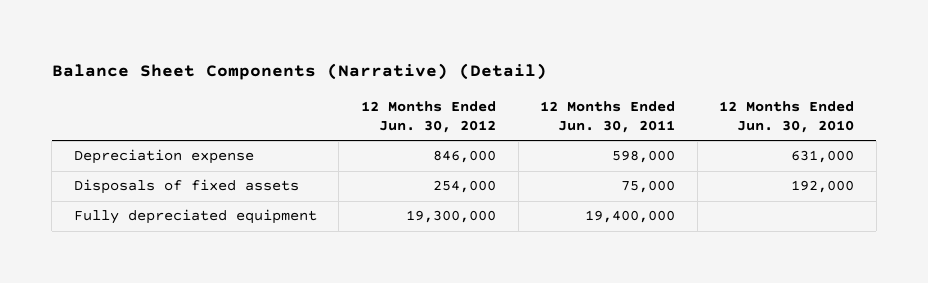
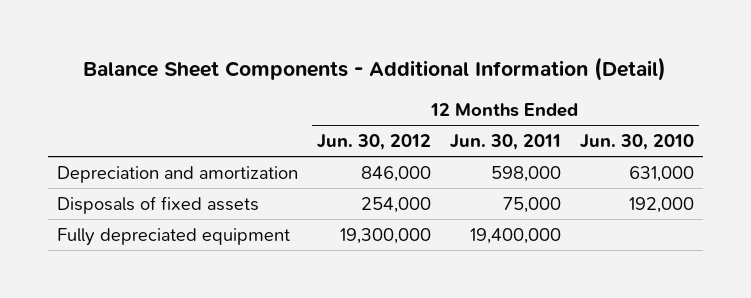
[51,62,547,80] Balance Sheet Components (Narrative) (Detail) -> [83,57,667,82] Balance Sheet Components - Additional Information (Detail)
[73,149,254,165] Depreciation expense -> [56,165,298,183] Depreciation and amortization

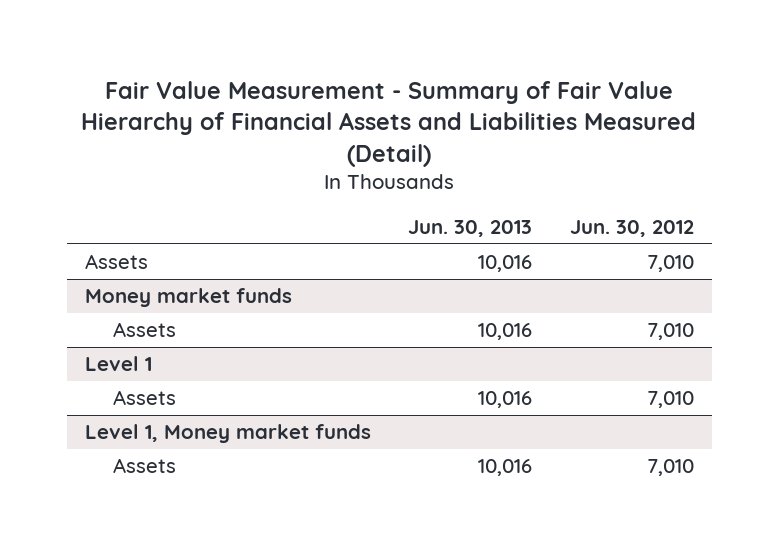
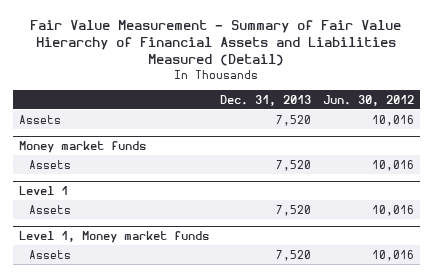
[408,219,533,237] Jun. 30, 2013 -> none
none -> [220,94,312,106] Dec. 31, 2013
[646,255,694,273] 7,010 -> [372,114,415,126] 10,016
[646,323,694,341] 7,010 -> [372,159,415,171] 10,016
[646,391,694,409] 7,010 -> [372,204,415,216] 10,016
[646,459,694,477] 7,010 -> [372,249,415,261] 10,016

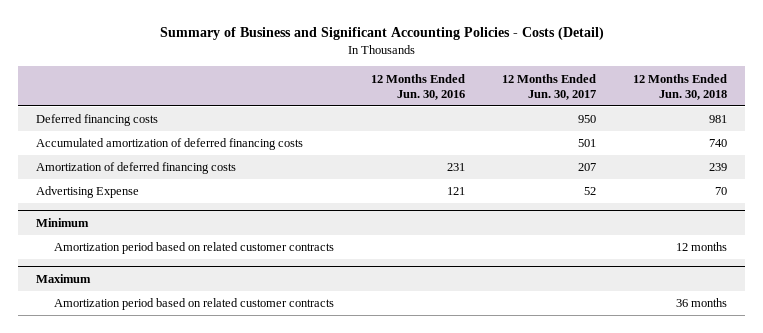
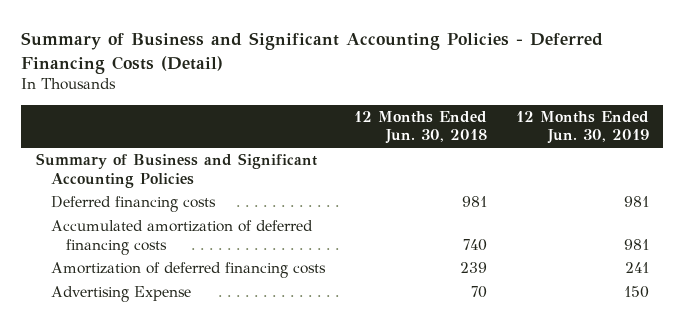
[159,27,604,41] Summary of Business and Significant Accounting Policies - Costs (Detail) -> [21,32,604,74] Summary of Business and Significant Accounting Policies - Deferred Financing Costs (Detail)
[370,73,465,100] 12 Months Ended Jun. 30, 2016 -> none
[501,73,596,100] 12 Months Ended Jun. 30, 2017 -> none
none -> [515,110,649,145] 12 Months Ended Jun. 30, 2019
none -> [35,153,317,188] Summary of Business and Significant Accounting Policies
[36,217,90,227] Minimum -> none
[53,242,334,255] Amortization period based on related customer contracts -> none
[36,273,92,283] Maximum -> none
[53,298,334,311] Amortization period based on related customer contracts -> none

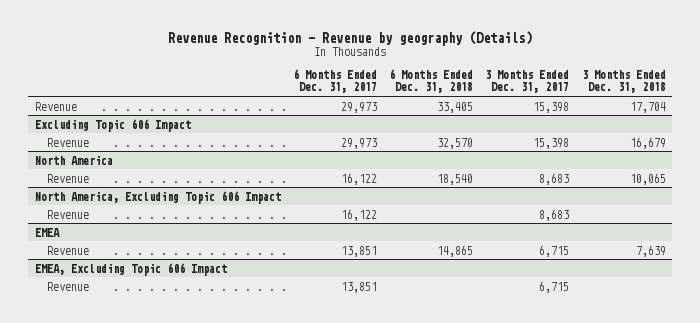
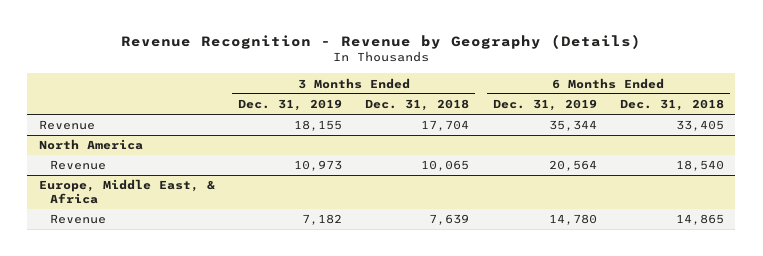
[168,31,533,47] Revenue Recognition - Revenue by geography (Details) -> [121,33,642,49] Revenue Recognition - Revenue by Geography (Details)
[292,69,377,94] 6 Months Ended Dec. 31, 2017 -> none
[485,70,570,94] 3 Months Ended Dec. 31, 2017 -> none
none -> [238,99,343,112] Dec. 31, 2019
none -> [492,99,597,112] Dec. 31, 2019
[34,118,191,132] Excluding Topic 606 Impact -> none
[47,137,90,147] Revenue -> none
[34,190,281,204] North America, Excluding Topic 606 Impact -> none
[47,209,90,219] Revenue -> none
[34,227,60,237] EMEA -> [39,179,216,205] Europe, Middle East, & Africa
[34,262,227,276] EMEA, Excluding Topic 606 Impact -> none
[47,281,90,291] Revenue -> none

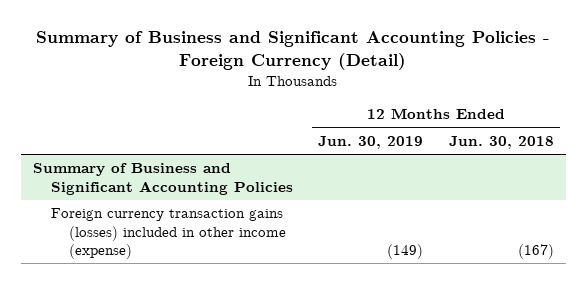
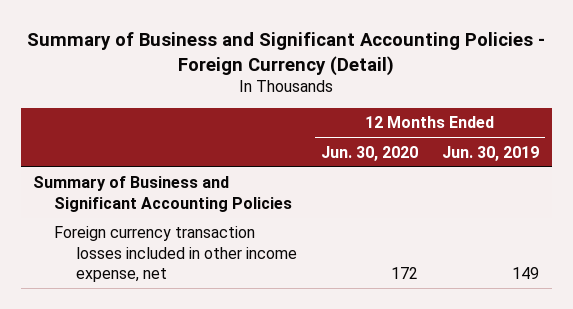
[448,136,554,150] Jun. 30, 2018 -> none
none -> [320,145,418,161] Jun. 30, 2020
[51,208,287,259] Foreign currency transaction gains (losses) included in other income (expense) -> [54,226,297,282] Foreign currency transaction losses included in other income expense, net
[387,243,424,259] (149) -> [512,266,540,279] 149

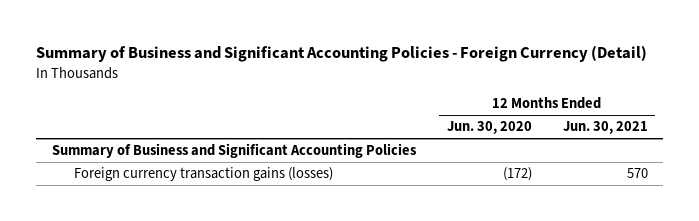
[442,145,540,161] Jun. 30, 2019 -> none
none -> [562,121,648,135] Jun. 30, 2021
[54,226,297,282] Foreign currency transaction losses included in other income expense, net -> [73,167,333,182] Foreign currency transaction gains (losses)
[390,266,418,279] 172 -> [502,167,532,182] (172)

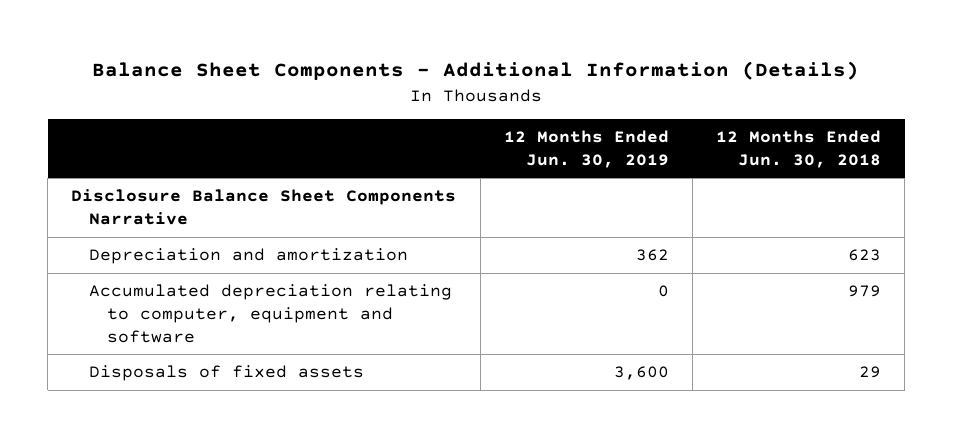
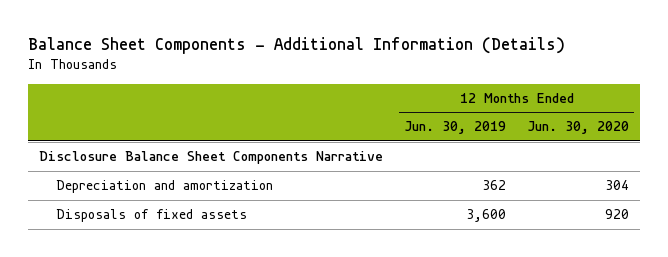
[716,130,882,168] 12 Months Ended Jun. 30, 2018 -> none
none -> [527,121,630,135] Jun. 30, 2020
[89,284,453,343] Accumulated depreciation relating to computer, equipment and software -> none

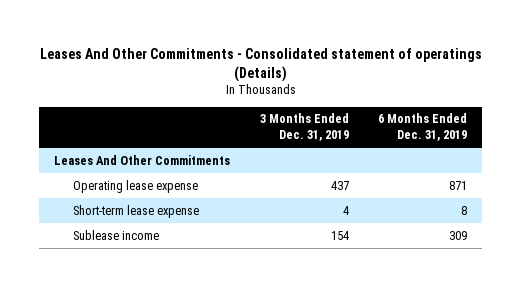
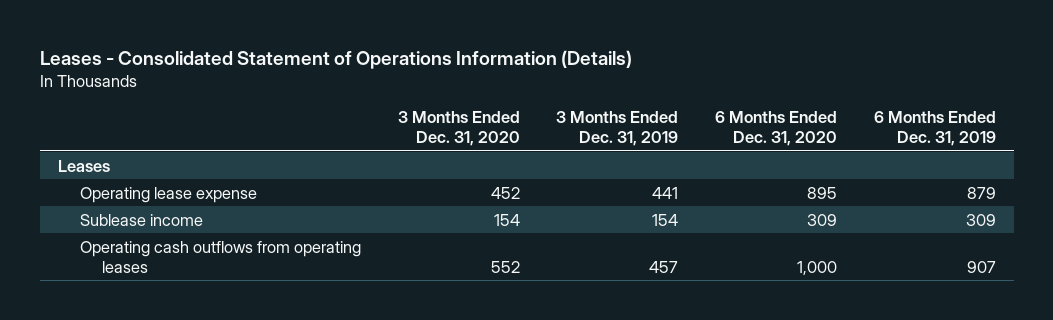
[39,47,482,82] Leases And Other Commitments - Consolidated statement of operatings (Details) -> [39,50,632,70] Leases - Consolidated Statement of Operations Information (Details)
none -> [397,111,520,147] 3 Months Ended Dec. 31, 2020
none -> [714,111,837,147] 6 Months Ended Dec. 31, 2020
[54,154,231,165] Leases And Other Commitments -> none
[73,204,200,218] Short-term lease expense -> none
none -> [57,159,110,172] Leases
[330,180,349,190] 437 -> [652,186,679,199] 441
[449,180,468,190] 871 -> [966,186,996,199] 879
none -> [80,240,362,273] Operating cash outflows from operating leases

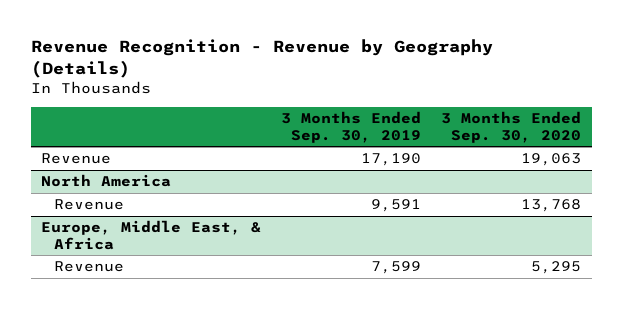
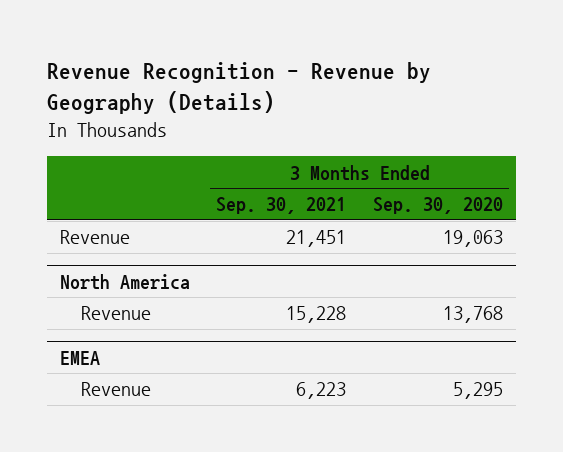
[281,111,422,143] 3 Months Ended Sep. 30, 2019 -> none
none -> [216,197,347,215] Sep. 30, 2021
[40,220,261,250] Europe, Middle East, & Africa -> [59,350,100,365] EMEA

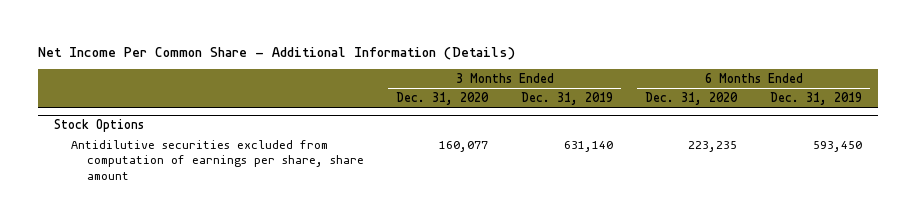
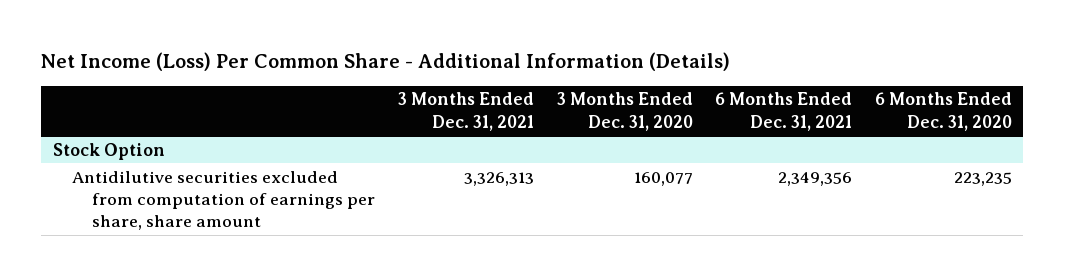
[37,47,515,61] Net Income Per Common Share - Additional Information (Details) -> [41,52,731,72] Net Income (Loss) Per Common Share - Additional Information (Details)
[520,91,613,105] Dec. 31, 2019 -> none
[770,91,863,105] Dec. 31, 2019 -> none
none -> [398,92,535,131] 3 Months Ended Dec. 31, 2021
none -> [715,92,853,131] 6 Months Ended Dec. 31, 2021
[54,119,145,133] Stock Options -> [52,142,165,160] Stock Option

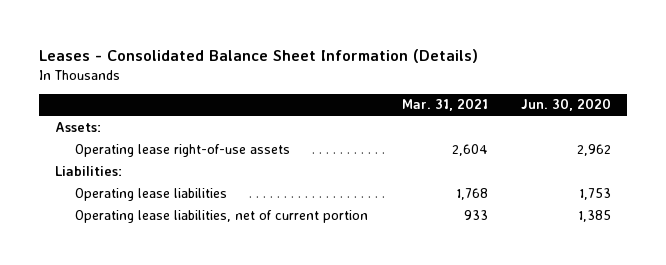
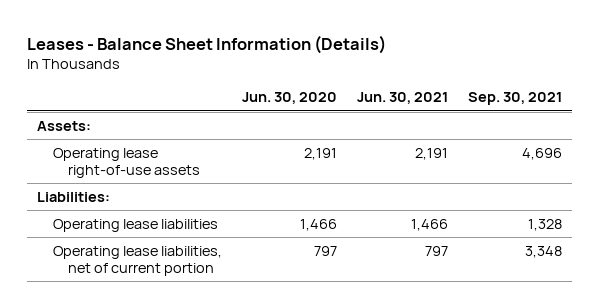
[38,48,478,63] Leases - Consolidated Balance Sheet Information (Details) -> [27,34,387,54] Leases - Balance Sheet Information (Details)
[401,98,488,112] Mar. 31, 2021 -> none
none -> [356,92,448,105] Jun. 30, 2021
none -> [467,92,562,106] Sep. 30, 2021
[576,143,611,156] 2,962 -> [303,147,337,160] 2,191
[578,187,611,200] 1,753 -> [299,218,337,231] 1,466
[577,209,611,222] 1,385 -> [313,245,337,256] 797

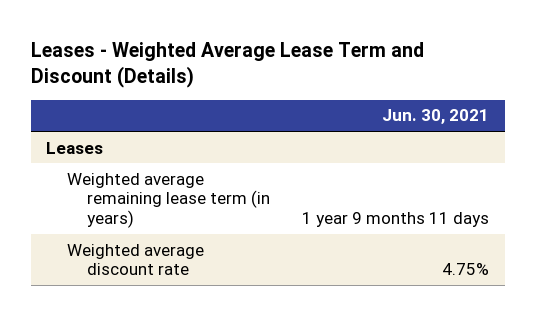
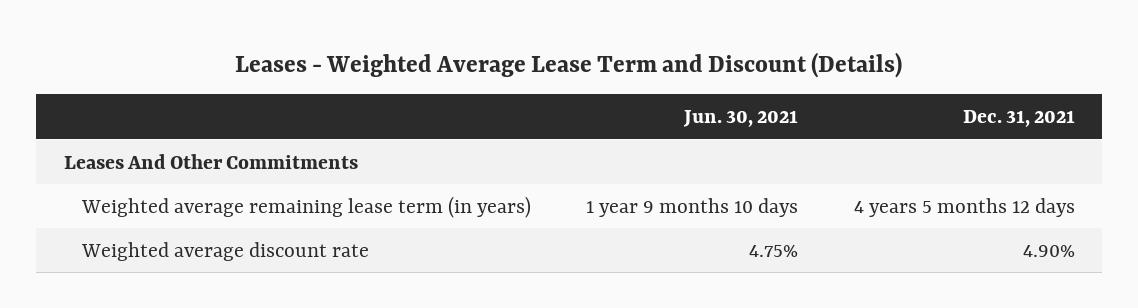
none -> [962,110,1075,128] Dec. 31, 2021
[46,141,104,154] Leases -> none
none -> [63,153,358,169] Leases And Other Commitments
[301,212,489,228] 1 year 9 months 11 days -> [586,197,799,217] 1 year 9 months 10 days

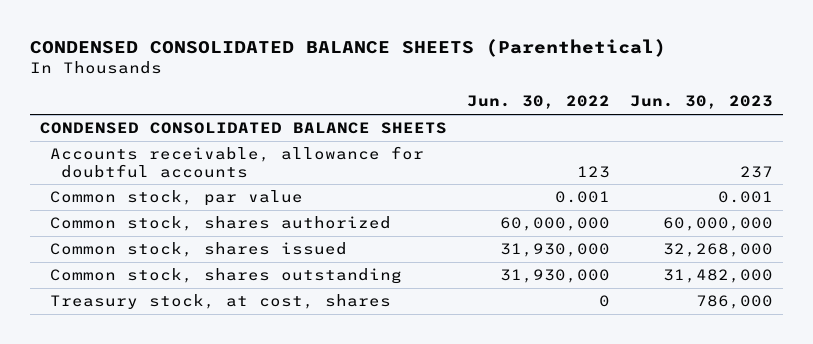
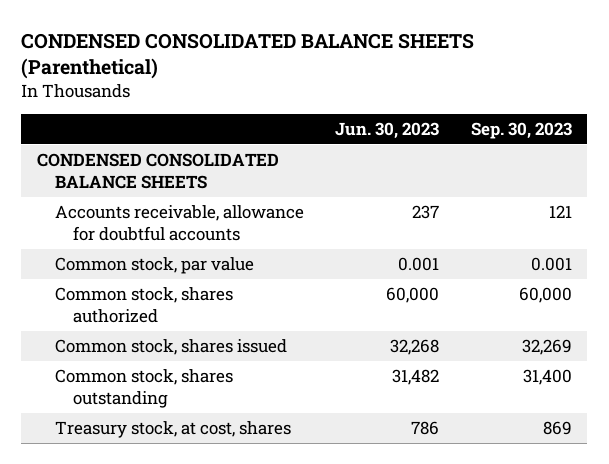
[466,95,610,110] Jun. 30, 2022 -> none
none -> [470,122,572,140] Sep. 30, 2023
[662,217,773,232] 60,000,000 -> [386,286,440,303] 60,000
[662,243,773,258] 32,268,000 -> [390,338,440,355] 32,268
[662,269,773,284] 31,482,000 -> [392,368,440,385] 31,482
[695,295,773,310] 786,000 -> [411,420,440,435] 786

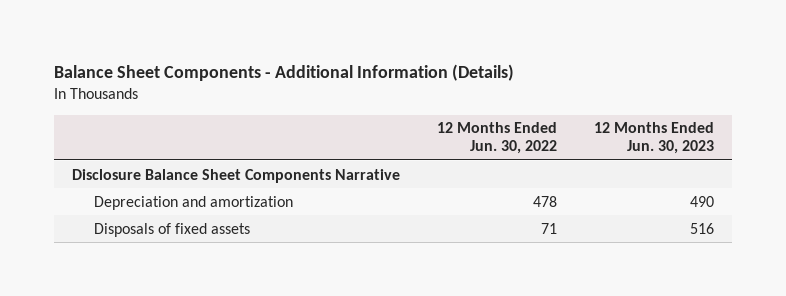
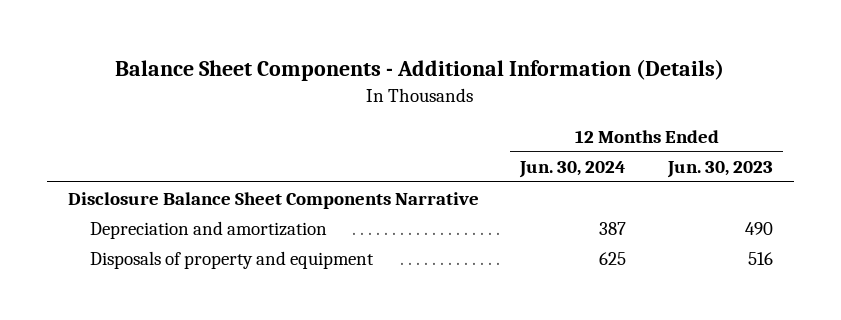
[437,122,558,155] 12 Months Ended Jun. 30, 2022 -> none
none -> [519,160,627,178] Jun. 30, 2024
[93,222,250,237] Disposals of fixed assets -> [89,250,374,269] Disposals of property and equipment

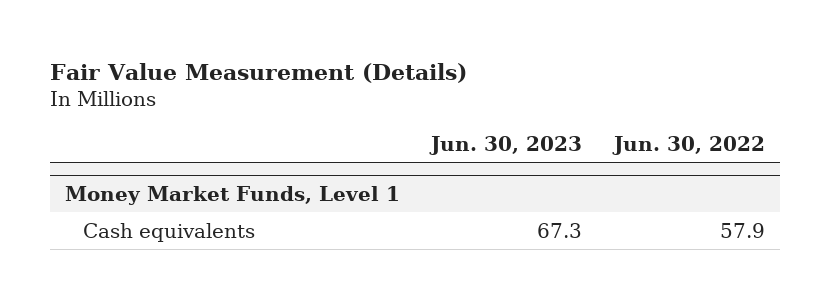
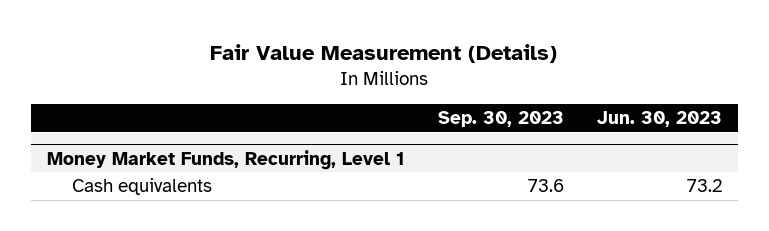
[611,135,765,155] Jun. 30, 2022 -> none
none -> [437,111,564,128] Sep. 30, 2023
[65,185,401,205] Money Market Funds, Level 1 -> [47,149,406,170] Money Market Funds, Recurring, Level 1
[537,222,583,238] 67.3 -> [686,179,722,193] 73.2

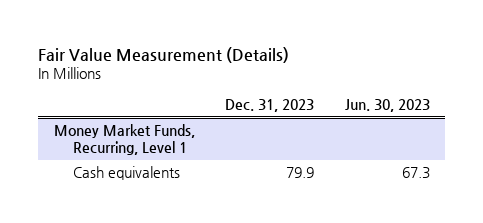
[437,111,564,128] Sep. 30, 2023 -> none
none -> [225,99,315,113] Dec. 31, 2023
[686,179,722,193] 73.2 -> [401,167,430,180] 67.3

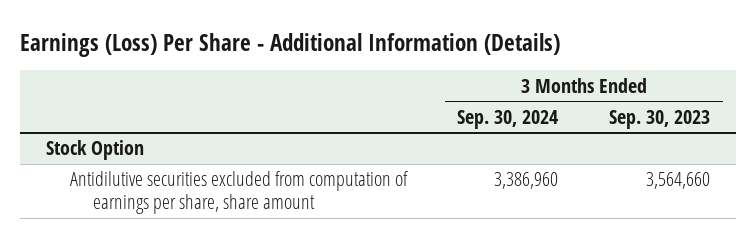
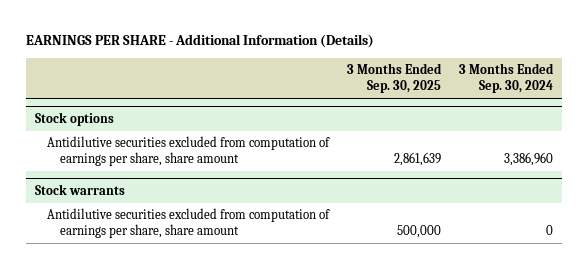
[20,32,561,57] Earnings (Loss) Per Share - Additional Information (Details) -> [26,34,375,49] EARNINGS PER SHARE - Additional Information (Details)
[609,109,711,129] Sep. 30, 2023 -> none
none -> [347,63,443,94] 3 Months Ended Sep. 30, 2025
[45,140,144,161] Stock Option -> [35,112,115,127] Stock options
none -> [35,184,126,196] Stock warrants
none -> [47,208,331,239] Antidilutive securities excluded from computation of earnings per share, share amount

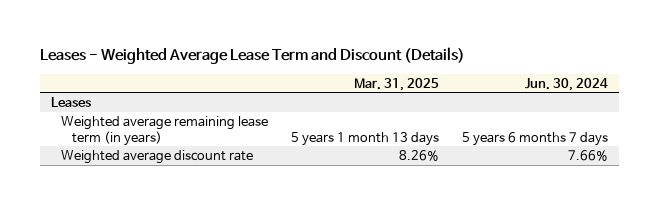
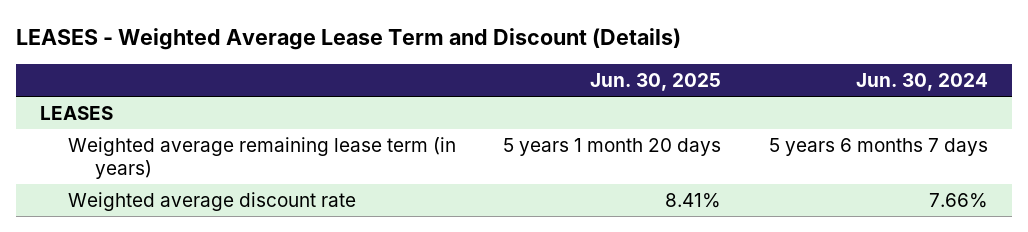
[39,47,465,65] Leases - Weighted Average Lease Term and Discount (Details) -> [15,28,681,51] LEASES - Weighted Average Lease Term and Discount (Details)
[354,77,440,91] Mar. 31, 2025 -> none
none -> [590,73,722,92] Jun. 30, 2025
[51,97,92,108] Leases -> [39,106,113,121] LEASES

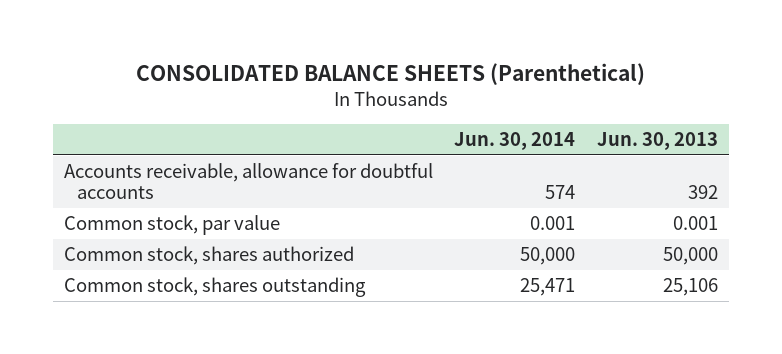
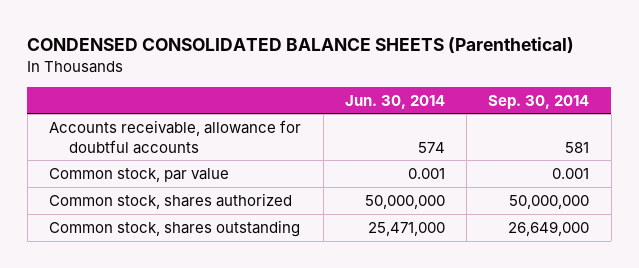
[135,63,645,86] CONSOLIDATED BALANCE SHEETS (Parenthetical) -> [27,37,575,54] CONDENSED CONSOLIDATED BALANCE SHEETS (Parenthetical)
[597,132,719,151] Jun. 30, 2013 -> none
none -> [488,94,590,109] Sep. 30, 2014
[520,246,576,265] 50,000 -> [364,194,445,209] 50,000,000
[520,277,576,296] 25,471 -> [367,221,445,236] 25,471,000

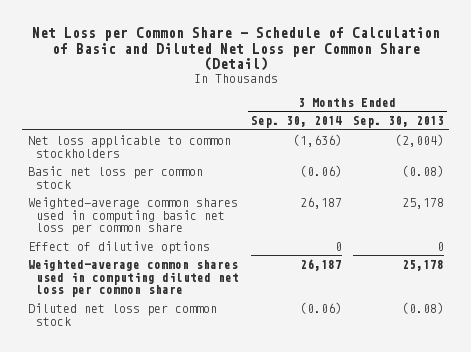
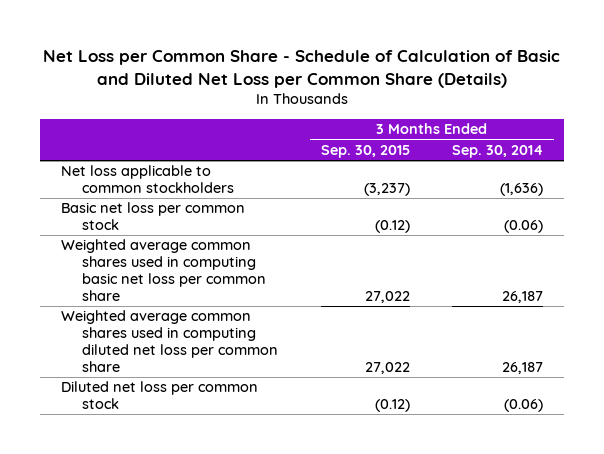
[31,26,440,72] Net Loss per Common Share - Schedule of Calculation of Basic and Diluted Net Loss per Common Share (Detail) -> [42,50,560,88] Net Loss per Common Share - Schedule of Calculation of Basic and Diluted Net Loss per Common Share (Details)
[352,116,444,129] Sep. 30, 2013 -> none
none -> [320,144,410,158] Sep. 30, 2015
[27,240,210,254] Effect of dilutive options -> none
[27,196,238,236] Weighted-average common shares used in computing basic net loss per common share -> [60,239,267,302] Weighted average common shares used in computing basic net loss per common share
[27,258,240,298] Weighted-average common shares used in computing diluted net loss per common share -> [60,310,279,373] Weighted average common shares used in computing diluted net loss per common share

